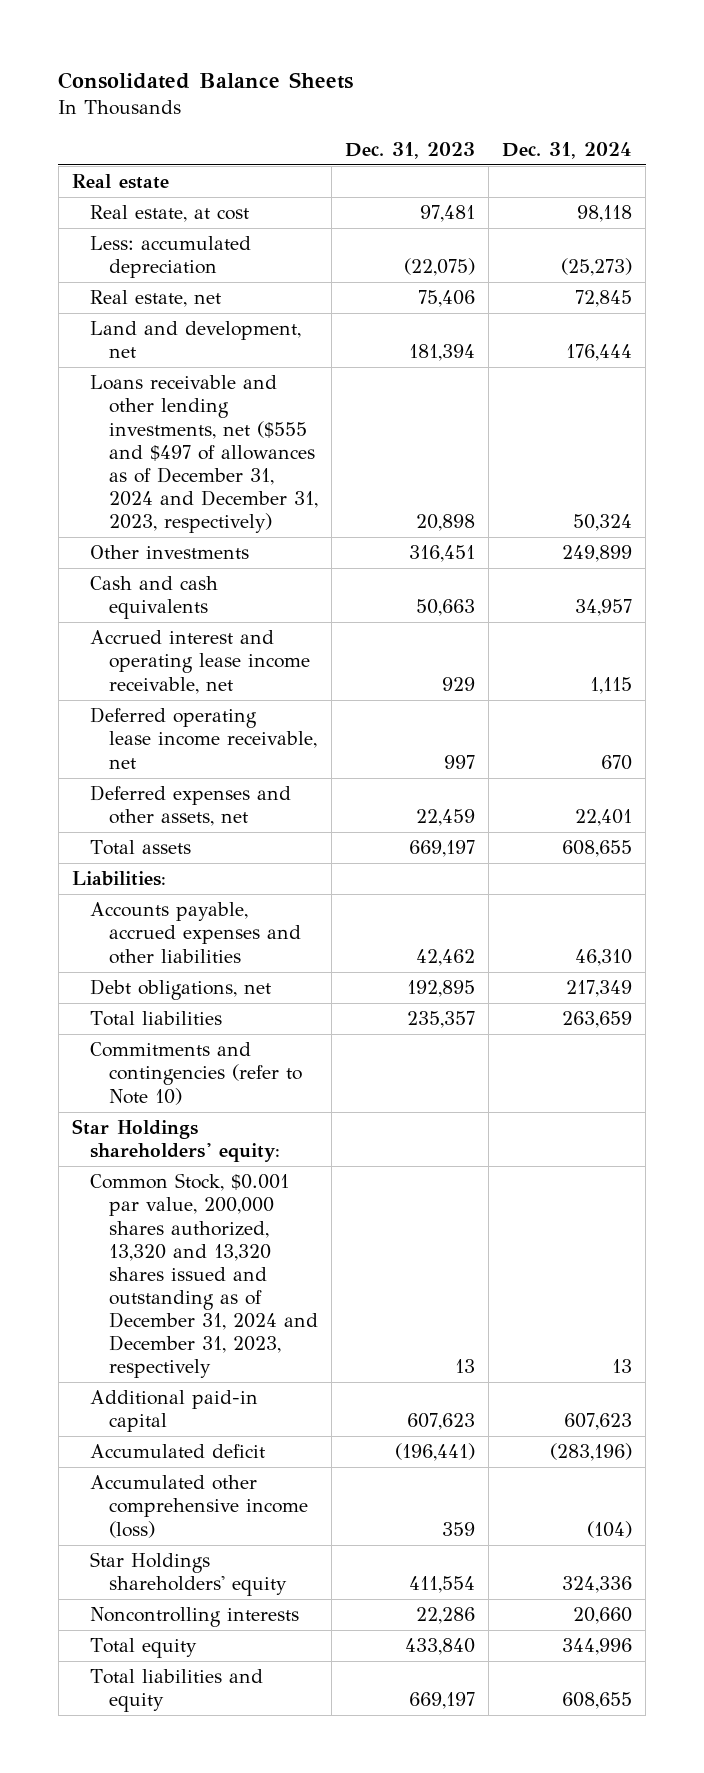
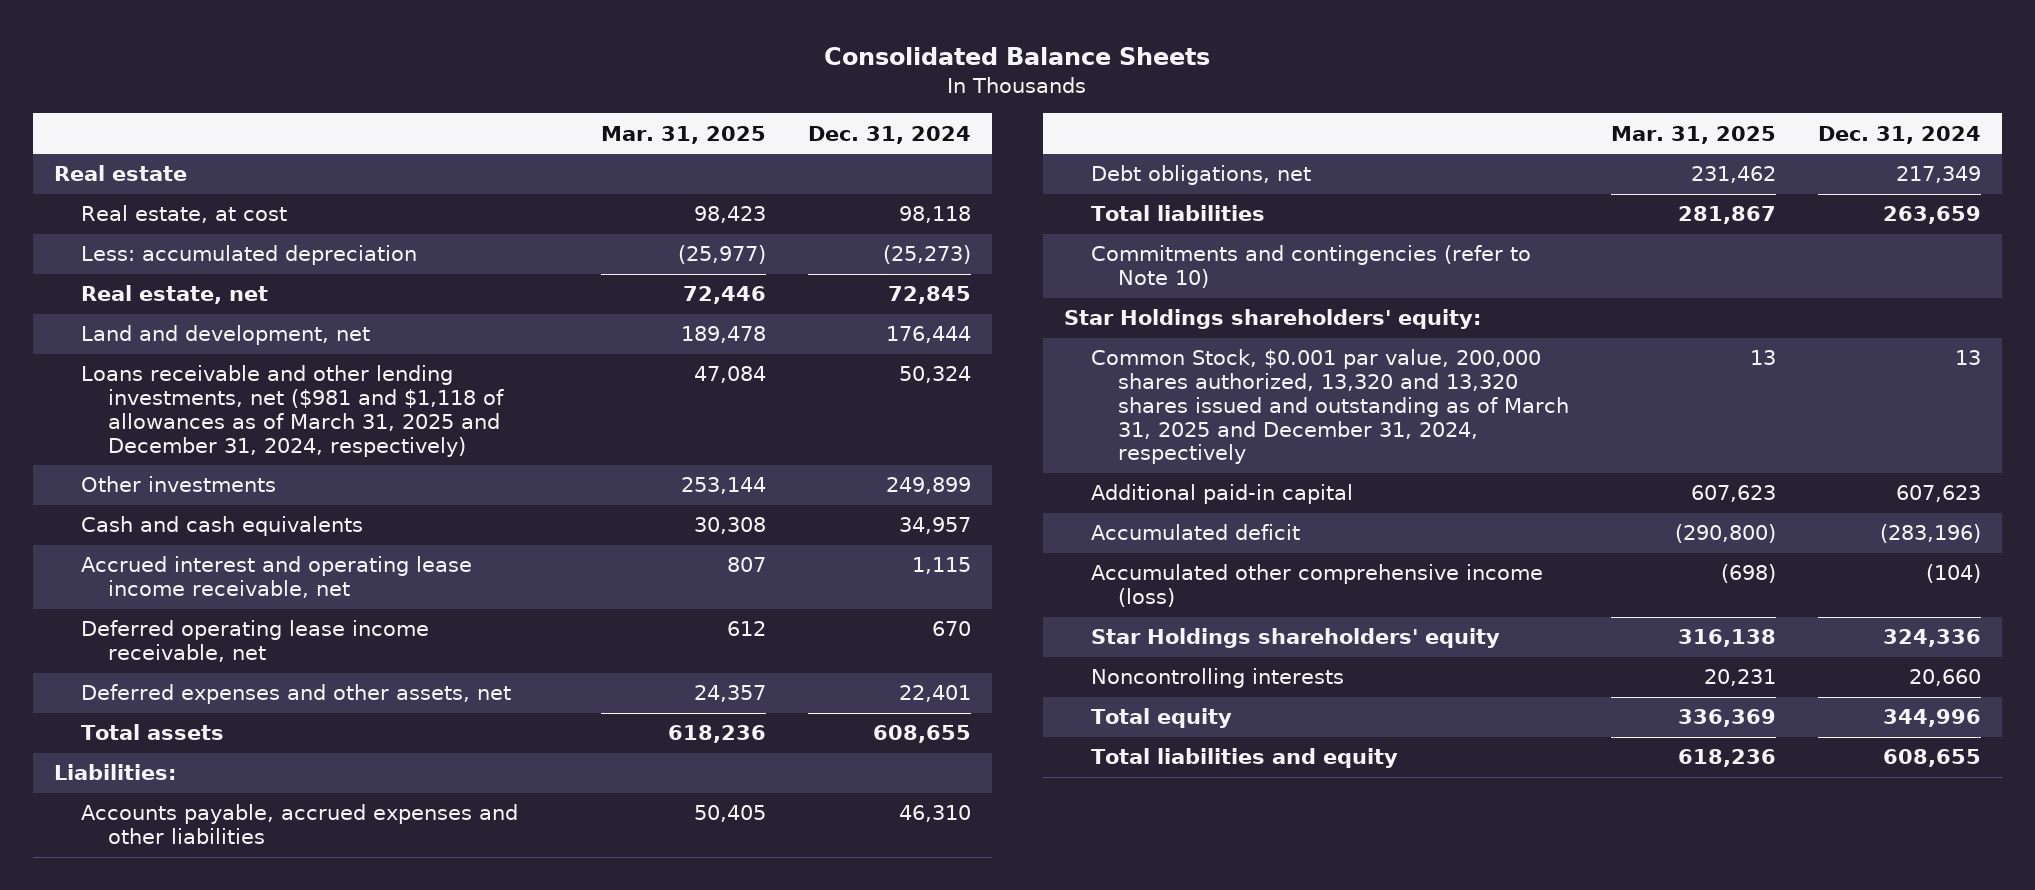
[345,141,476,159] Dec. 31, 2023 -> none
none -> [601,125,767,144] Mar. 31, 2025
[90,375,319,534] Loans receivable and other lending investments, net ($555 and $497 of allowances as of December 31, 2024 and December 31, 2023, respectively) -> [81,365,505,457] Loans receivable and other lending investments, net ($981 and $1,118 of allowances as of March 31, 2025 and December 31, 2024, respectively)
[90,1173,319,1379] Common Stock, $0.001 par value, 200,000 shares authorized, 13,320 and 13,320 shares issued and outstanding as of December 31, 2024 and December 31, 2023, respectively -> [1091,349,1570,465] Common Stock, $0.001 par value, 200,000 shares authorized, 13,320 and 13,320 shares issued and outstanding as of March 31, 2025 and December 31, 2024, respectively

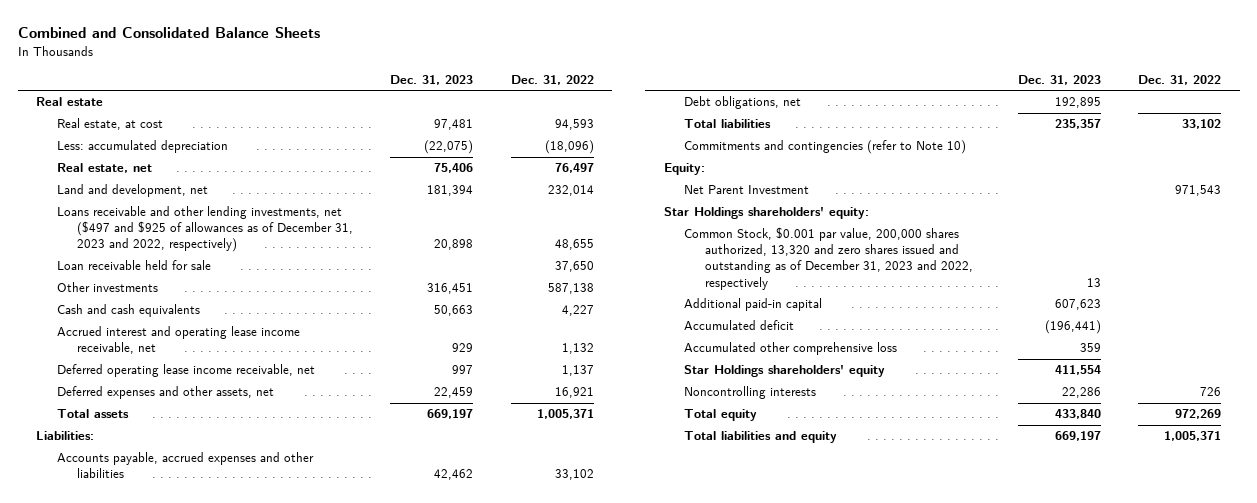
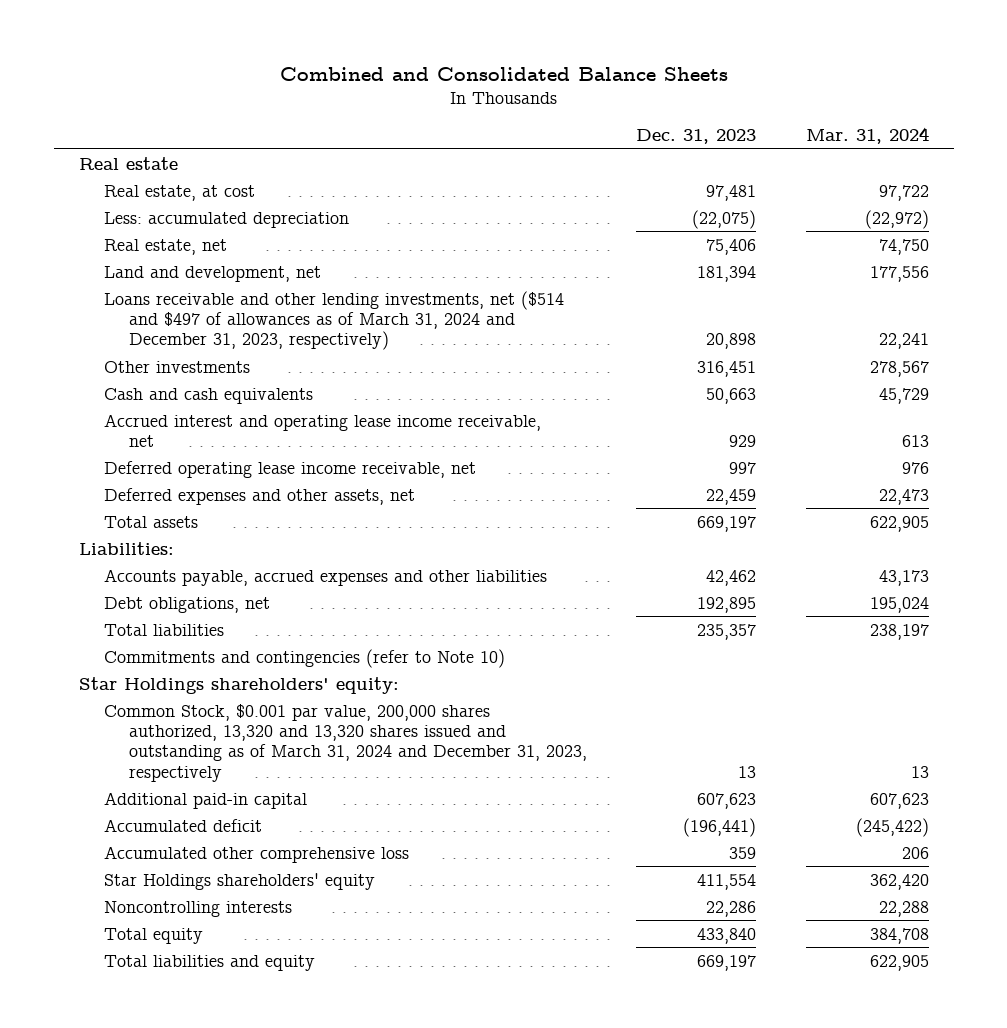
[510,75,594,86] Dec. 31, 2022 -> none
none -> [805,127,929,145] Mar. 31, 2024
[56,260,211,271] Loan receivable held for sale -> none
[56,206,354,253] Loans receivable and other lending investments, net ($497 and $925 of allowances as of December 31, 2023 and 2022, respectively) -> [103,290,564,351] Loans receivable and other lending investments, net ($514 and $497 of allowances as of March 31, 2024 and December 31, 2023, respectively)
[663,163,705,176] Equity: -> none
[684,185,810,195] Net Parent Investment -> none
[684,227,973,290] Common Stock, $0.001 par value, 200,000 shares authorized, 13,320 and zero shares issued and outstanding as of December 31, 2023 and 2022, respectively -> [103,703,587,782] Common Stock, $0.001 par value, 200,000 shares authorized, 13,320 and 13,320 shares issued and outstanding as of March 31, 2024 and December 31, 2023, respectively

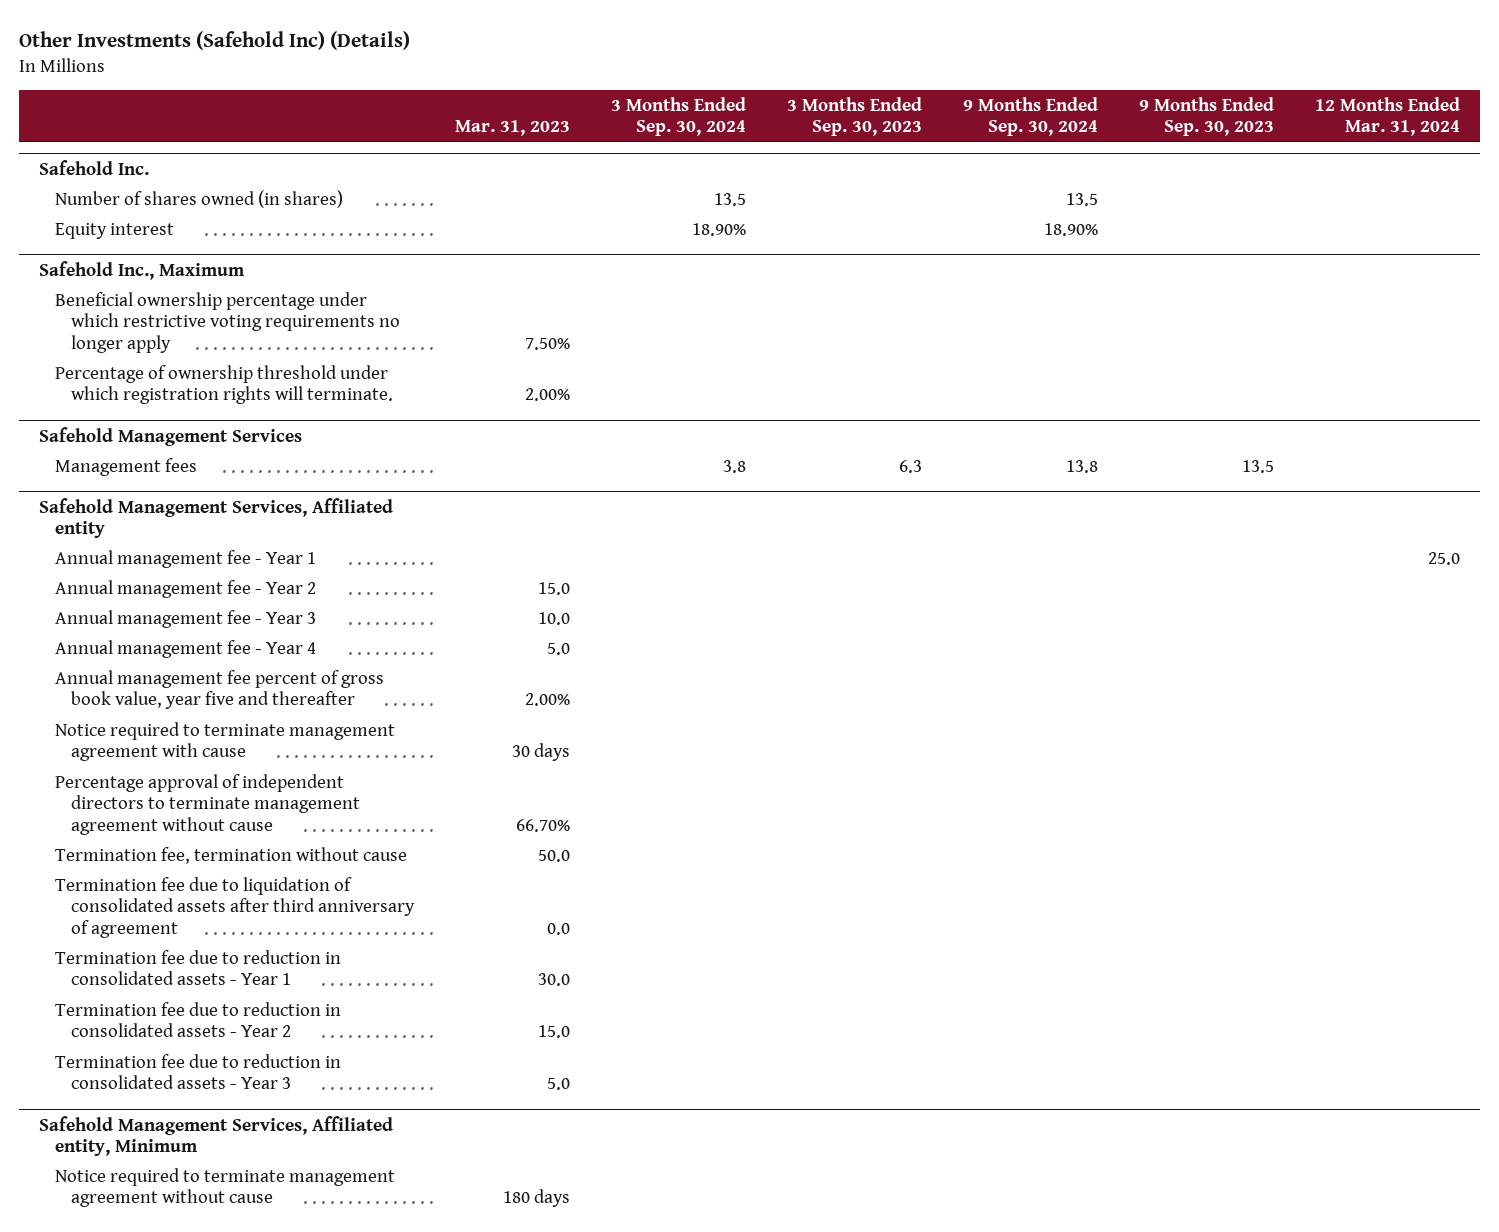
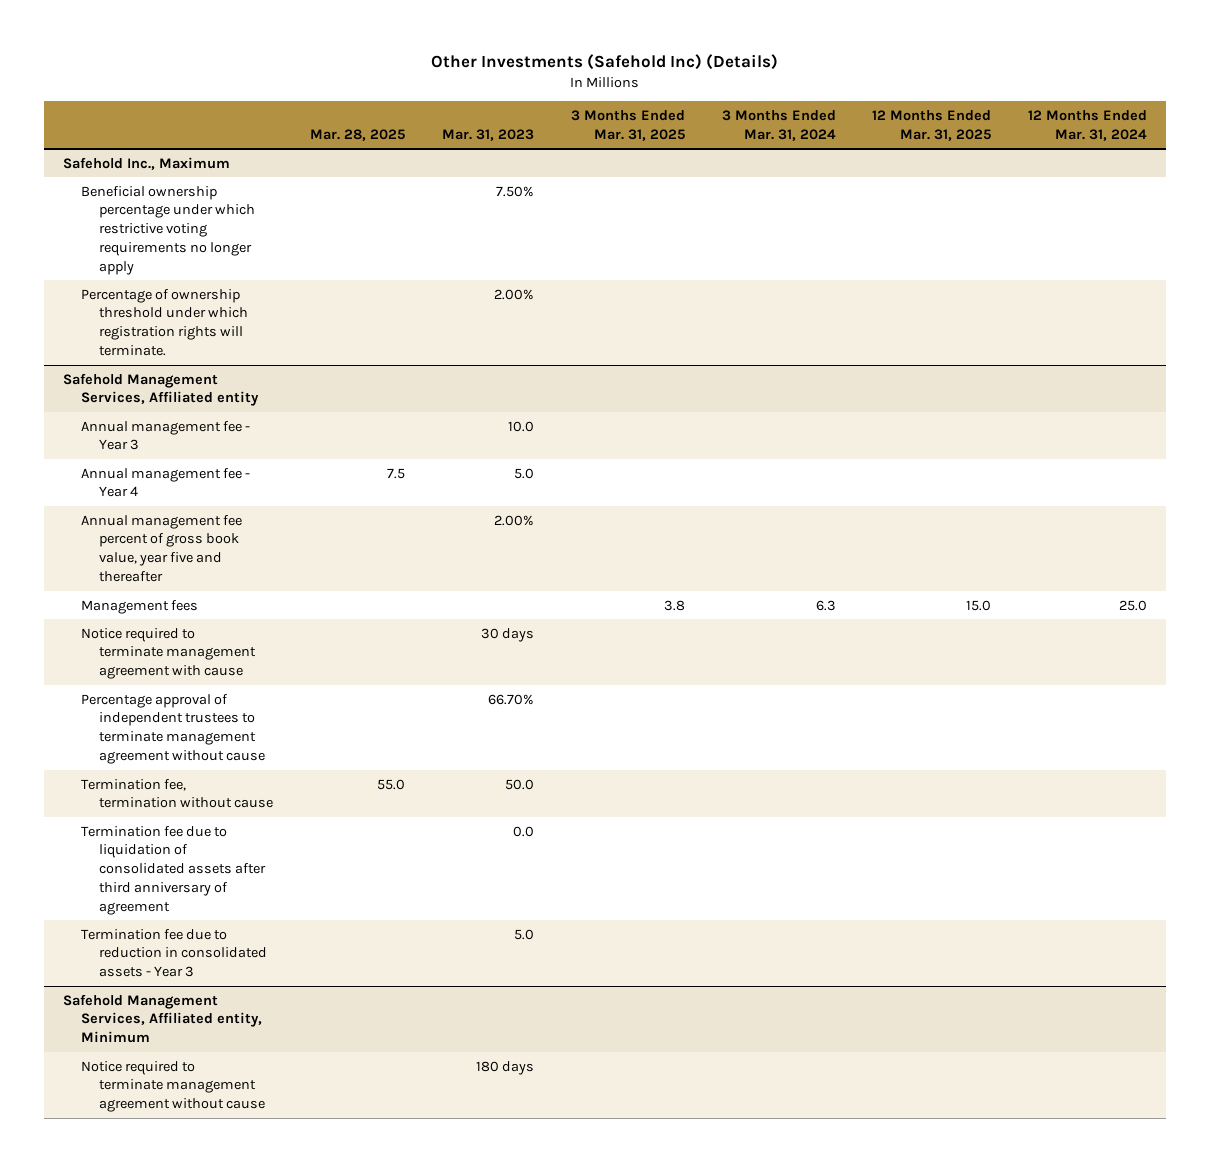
[610,97,746,137] 3 Months Ended Sep. 30, 2024 -> none
[786,97,922,137] 3 Months Ended Sep. 30, 2023 -> none
[962,97,1098,137] 9 Months Ended Sep. 30, 2024 -> none
[1138,97,1274,137] 9 Months Ended Sep. 30, 2023 -> none
none -> [310,128,406,141] Mar. 28, 2025
none -> [570,109,685,141] 3 Months Ended Mar. 31, 2025
none -> [721,109,836,141] 3 Months Ended Mar. 31, 2024
none -> [872,109,992,141] 12 Months Ended Mar. 31, 2025
[39,159,150,175] Safehold Inc. -> none
[55,189,344,208] Number of shares owned (in shares) -> none
[55,222,175,239] Equity interest -> none
[39,426,303,446] Safehold Management Services -> none
[55,457,198,476] Management fees -> none
[55,549,317,568] Annual management fee - Year 1 -> none
[55,579,317,598] Annual management fee - Year 2 -> none
none -> [81,599,199,614] Management fees
[55,773,360,835] Percentage approval of independent directors to terminate management agreement without cause -> [81,693,266,765] Percentage approval of independent trustees to terminate management agreement without cause
[55,949,342,986] Termination fee due to reduction in consolidated assets - Year 1 -> none
[55,1001,342,1038] Termination fee due to reduction in consolidated assets - Year 2 -> none

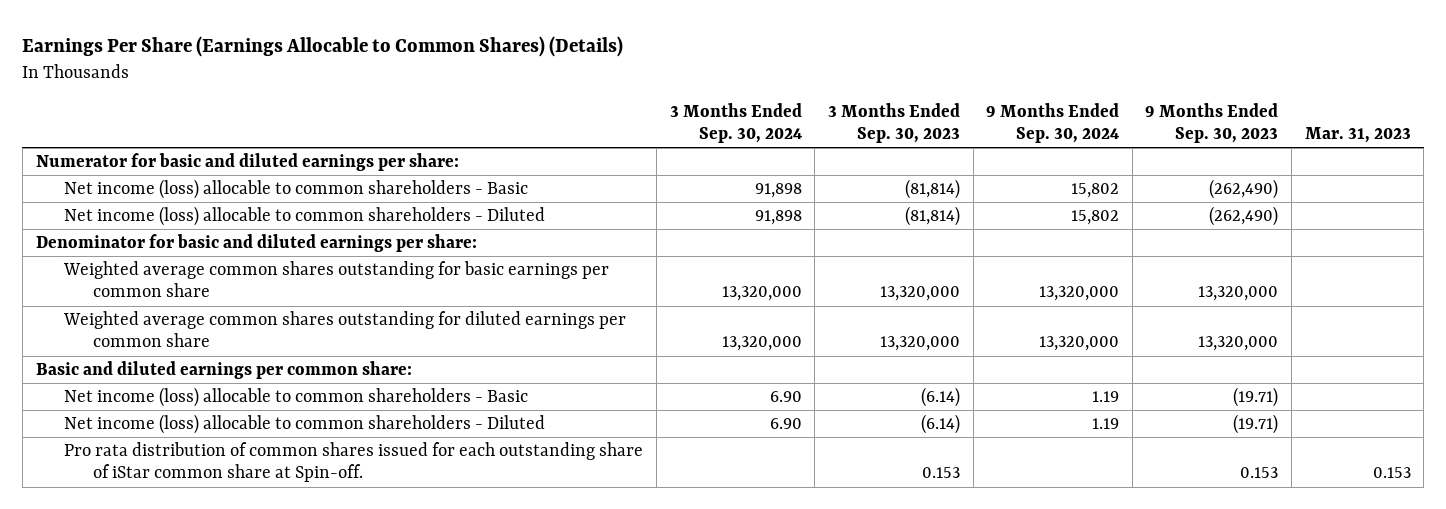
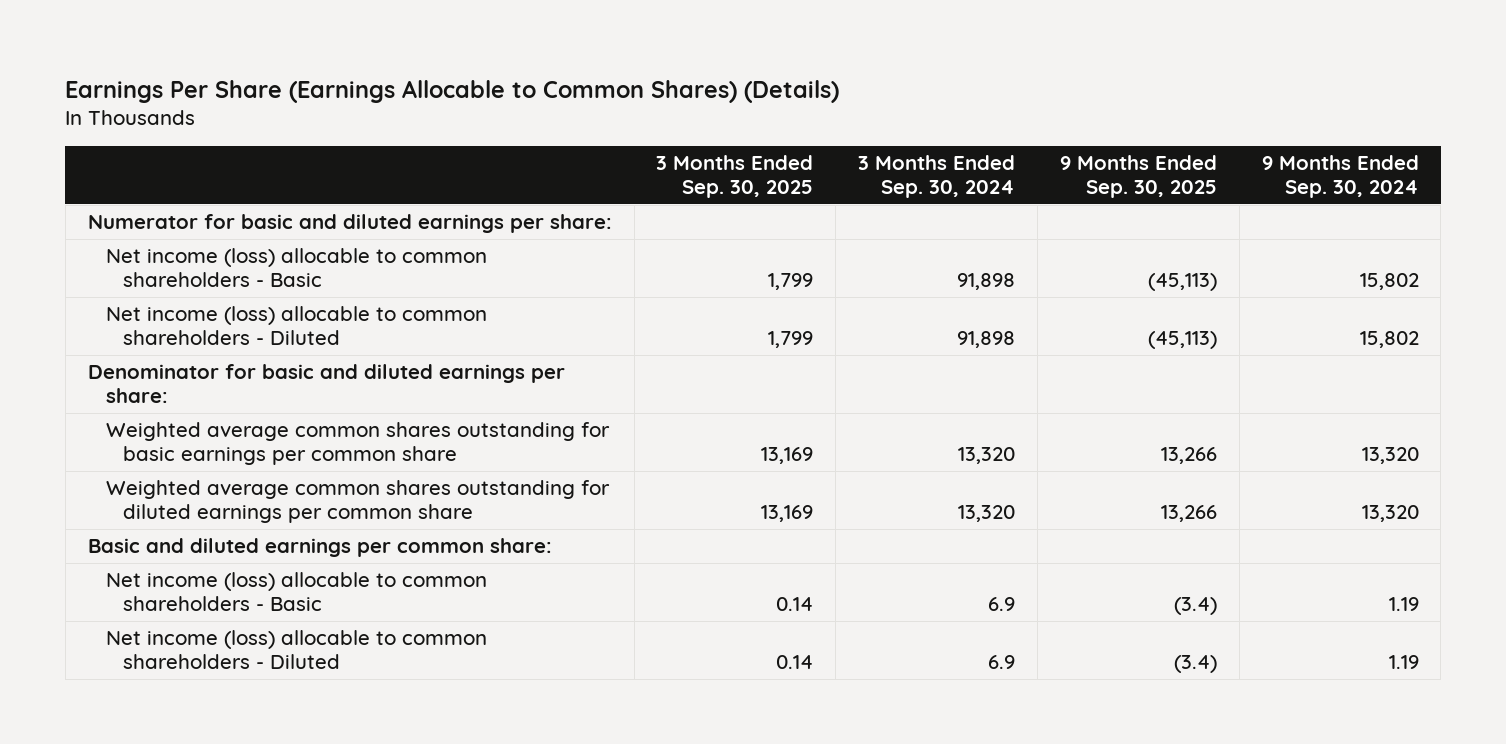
[827,102,960,144] 3 Months Ended Sep. 30, 2023 -> none
[1145,102,1279,144] 9 Months Ended Sep. 30, 2023 -> none
[1304,127,1411,144] Mar. 31, 2023 -> none
none -> [656,155,814,199] 3 Months Ended Sep. 30, 2025
none -> [1059,155,1217,199] 9 Months Ended Sep. 30, 2025
[721,286,802,302] 13,320,000 -> [958,447,1016,465] 13,320
[1039,286,1120,302] 13,320,000 -> [1361,447,1419,465] 13,320
[721,336,802,352] 13,320,000 -> [958,505,1016,523] 13,320
[1039,336,1120,352] 13,320,000 -> [1361,505,1419,523] 13,320
[64,442,644,483] Pro rata distribution of common shares issued for each outstanding share of iStar common share at Spin-off. -> none
[769,391,802,403] 6.90 -> [988,597,1016,612] 6.9
[769,418,802,430] 6.90 -> [988,655,1016,670] 6.9

